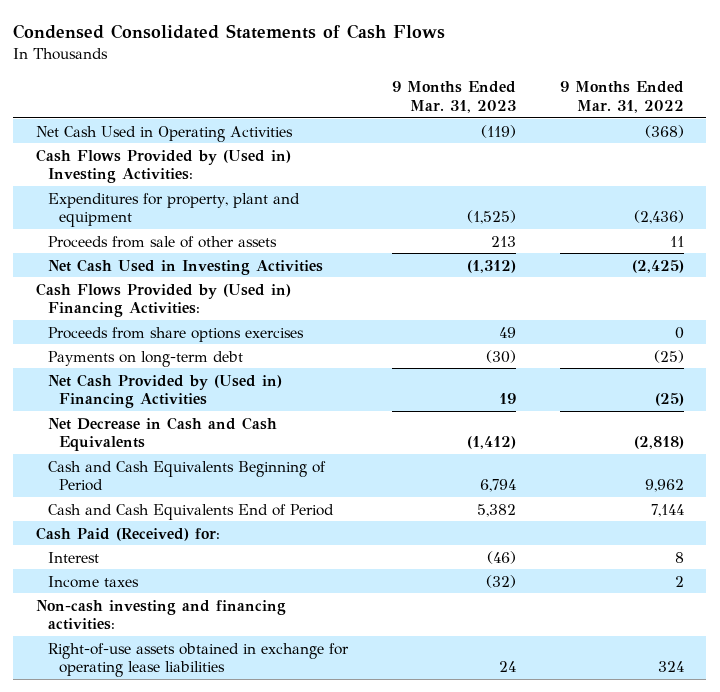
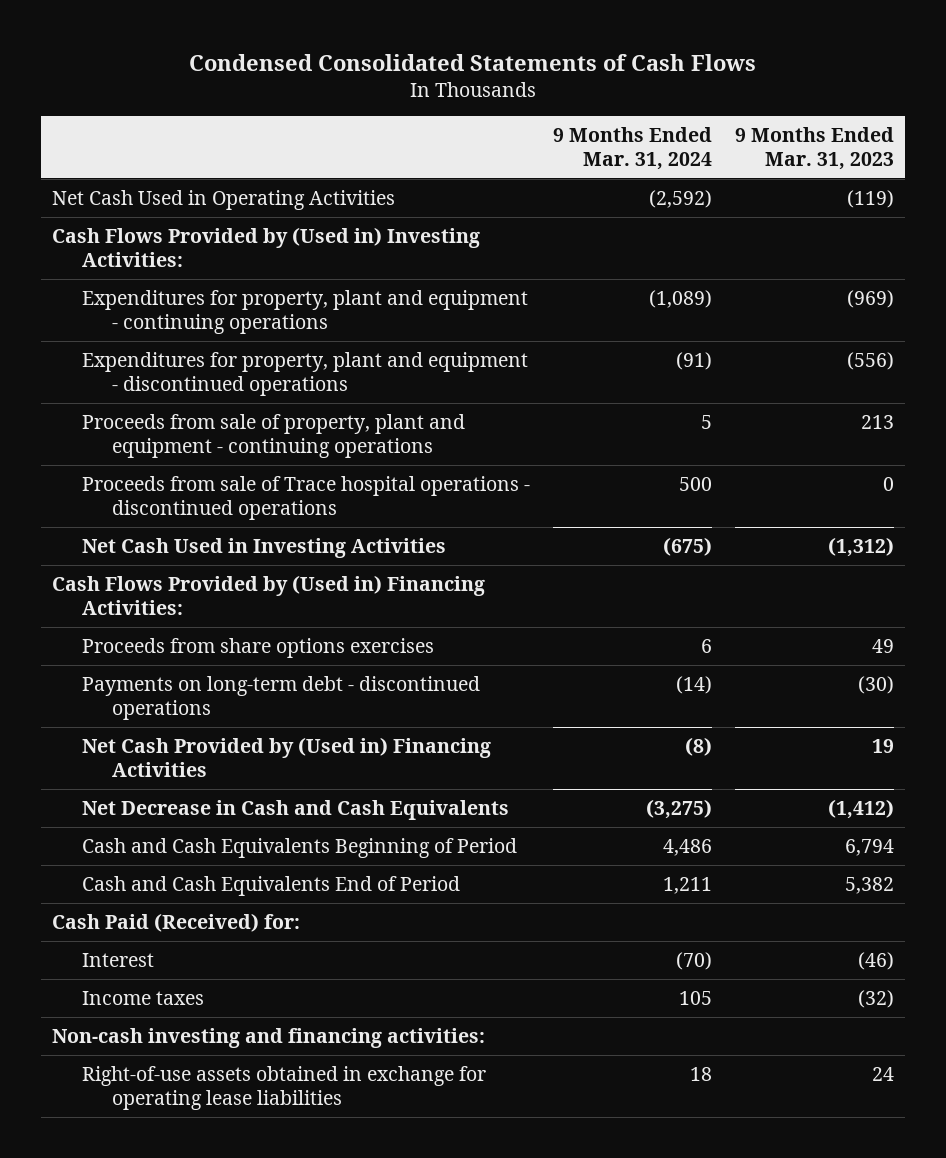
[560,81,685,113] 9 Months Ended Mar. 31, 2022 -> none
none -> [552,127,712,170] 9 Months Ended Mar. 31, 2024
[47,192,300,228] Expenditures for property, plant and equipment -> [81,290,528,334] Expenditures for property, plant and equipment - continuing operations
[466,210,516,225] (1,525) -> [846,290,894,309] (969)
none -> [81,352,528,396] Expenditures for property, plant and equipment - discontinued operations
[47,235,277,248] Proceeds from sale of other assets -> [81,414,465,458] Proceeds from sale of property, plant and equipment - continuing operations
none -> [81,476,530,520] Proceeds from sale of Trace hospital operations - discontinued operations
[47,350,243,367] Payments on long-term debt -> [81,676,480,720] Payments on long-term debt - discontinued operations

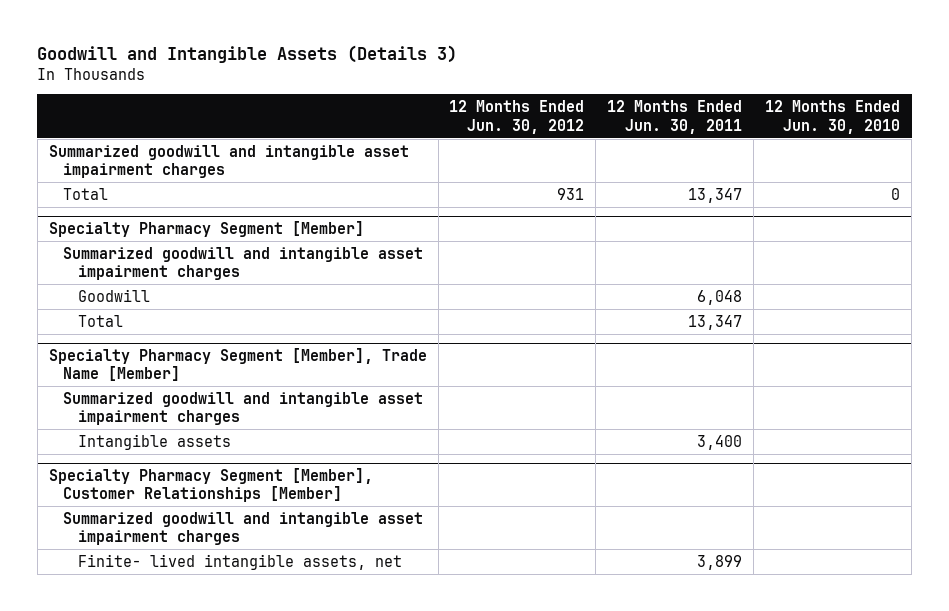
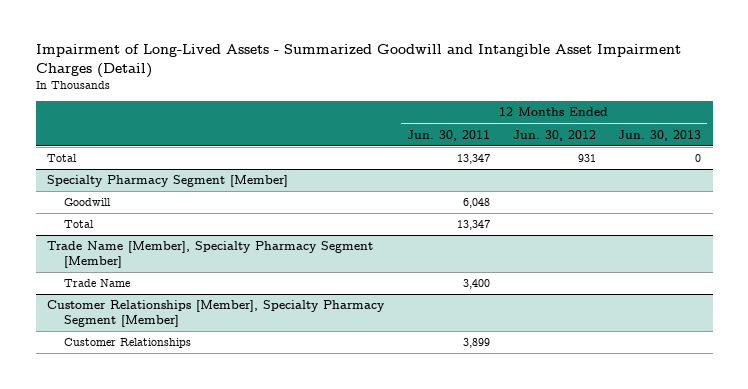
[37,44,458,63] Goodwill and Intangible Assets (Details 3) -> [35,44,681,79] Impairment of Long-Lived Assets - Summarized Goodwill and Intangible Asset Impairment Charges (Detail)
[765,100,901,134] 12 Months Ended Jun. 30, 2010 -> none
none -> [618,129,702,141] Jun. 30, 2013
[48,144,409,179] Summarized goodwill and intangible asset impairment charges -> none
[63,246,424,281] Summarized goodwill and intangible asset impairment charges -> none
[63,391,424,426] Summarized goodwill and intangible asset impairment charges -> none
[63,511,424,546] Summarized goodwill and intangible asset impairment charges -> none
[48,348,427,382] Specialty Pharmacy Segment [Member], Trade Name [Member] -> [47,241,374,268] Trade Name [Member], Specialty Pharmacy Segment [Member]
[78,433,232,450] Intangible assets -> [64,279,131,288] Trade Name
[48,468,373,503] Specialty Pharmacy Segment [Member], Customer Relationships [Member] -> [47,300,386,327] Customer Relationships [Member], Specialty Pharmacy Segment [Member]
[78,553,403,570] Finite- lived intangible assets, net -> [64,338,192,349] Customer Relationships

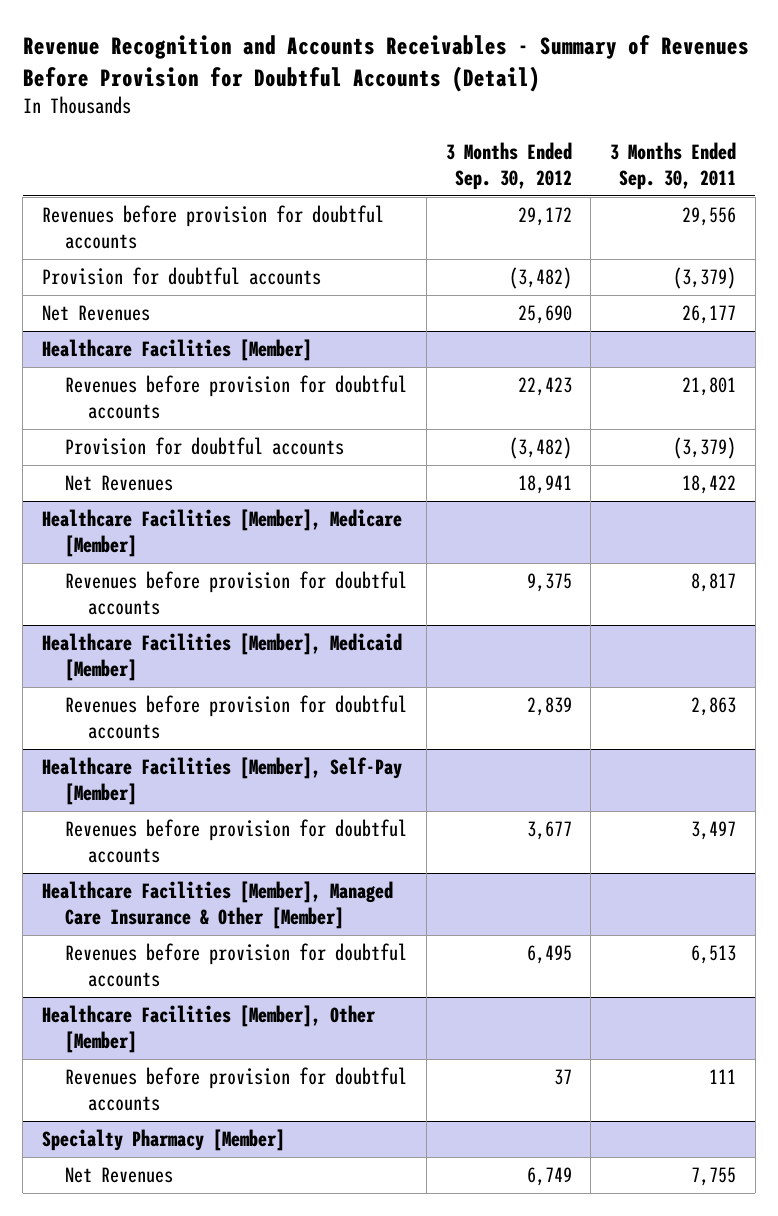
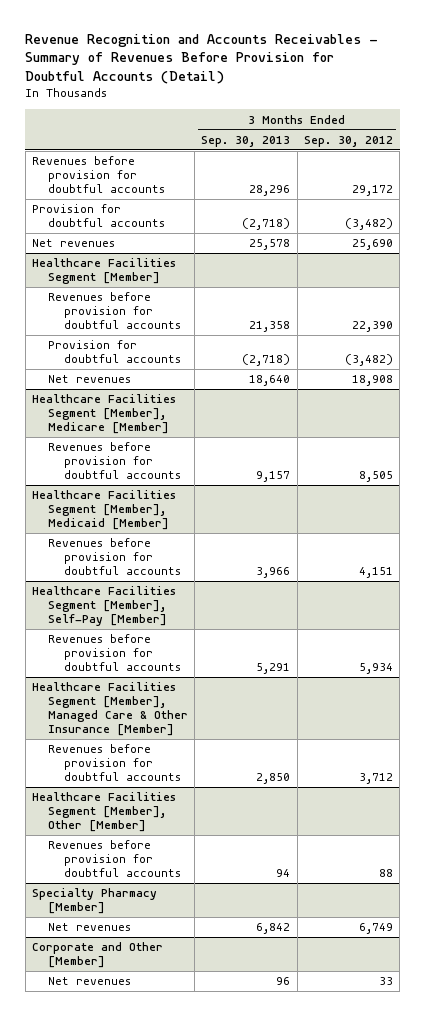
[610,141,737,190] 3 Months Ended Sep. 30, 2011 -> none
none -> [201,135,291,147] Sep. 30, 2013
[42,304,151,321] Net Revenues -> [31,239,115,248] Net revenues
[42,338,313,361] Healthcare Facilities [Member] -> [31,258,176,285] Healthcare Facilities Segment [Member]
[517,376,572,396] 22,423 -> [351,321,393,333] 22,390
[65,474,174,491] Net Revenues -> [48,375,132,384] Net revenues
[517,474,572,494] 18,941 -> [351,375,393,387] 18,908
[42,508,403,557] Healthcare Facilities [Member], Medicare [Member] -> [31,394,176,435] Healthcare Facilities Segment [Member], Medicare [Member]
[526,572,572,592] 9,375 -> [358,471,393,483] 8,505
[42,632,403,681] Healthcare Facilities [Member], Medicaid [Member] -> [31,490,176,531] Healthcare Facilities Segment [Member], Medicaid [Member]
[526,696,572,716] 2,839 -> [358,567,393,579] 4,151
[42,756,403,805] Healthcare Facilities [Member], Self-Pay [Member] -> [31,586,176,627] Healthcare Facilities Segment [Member], Self-Pay [Member]
[526,820,572,840] 3,677 -> [358,663,393,675] 5,934
[42,880,394,929] Healthcare Facilities [Member], Managed Care Insurance & Other [Member] -> [31,682,189,737] Healthcare Facilities Segment [Member], Managed Care & Other Insurance [Member]
[526,944,572,964] 6,495 -> [358,773,393,785] 3,712
[42,1004,377,1053] Healthcare Facilities [Member], Other [Member] -> [31,792,176,833] Healthcare Facilities Segment [Member], Other [Member]
[553,1068,572,1085] 37 -> [378,869,393,878] 88
[65,1166,174,1183] Net Revenues -> [48,923,132,932] Net revenues
none -> [31,942,163,969] Corporate and Other [Member]
none -> [48,977,132,986] Net revenues

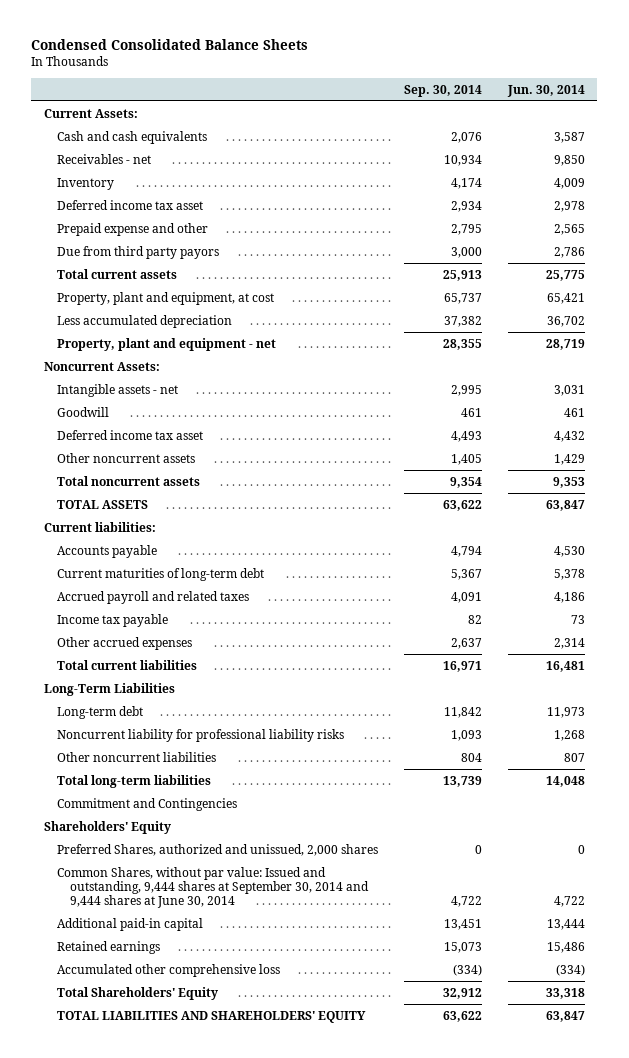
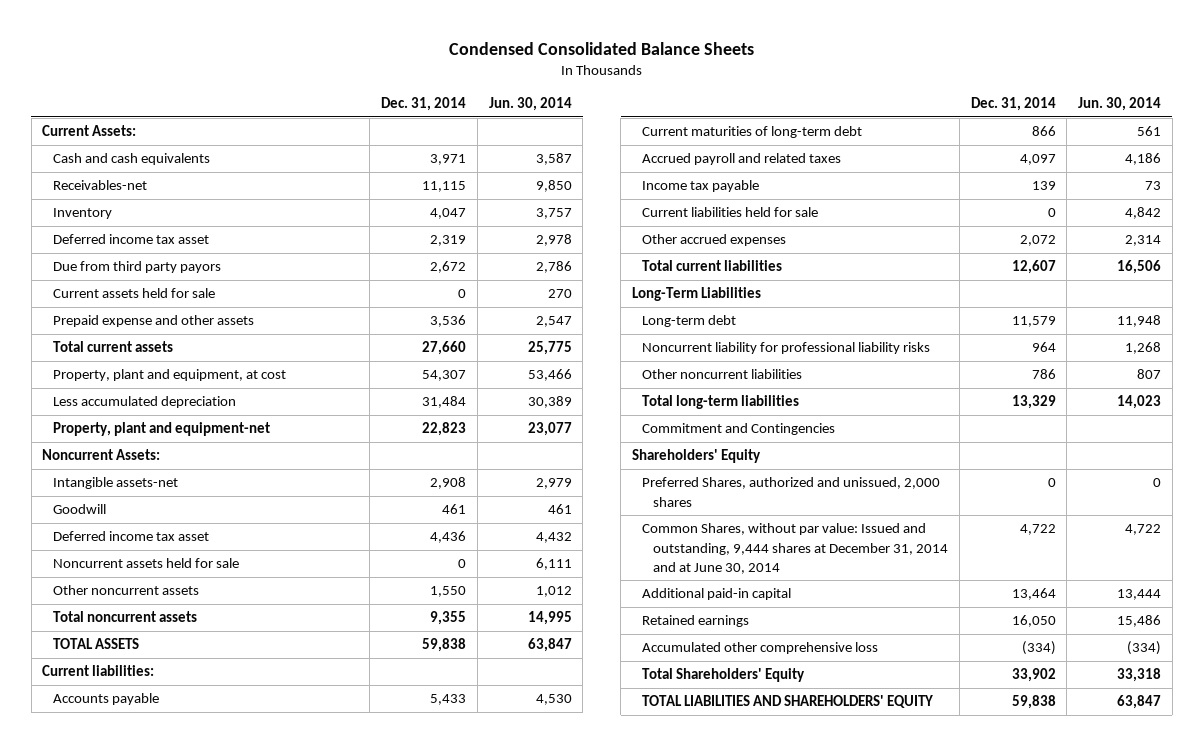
[403,84,482,97] Sep. 30, 2014 -> none
none -> [381,97,467,112] Dec. 31, 2014
[57,153,152,164] Receivables - net -> [53,180,148,191] Receivables-net
[553,177,585,189] 4,009 -> [535,208,572,220] 3,757
[57,222,209,236] Prepaid expense and other -> none
none -> [53,288,216,299] Current assets held for sale
none -> [53,315,255,328] Prepaid expense and other assets
[546,292,585,304] 65,421 -> [527,369,572,382] 53,466
[546,315,585,327] 36,702 -> [527,396,572,409] 30,389
[57,337,277,351] Property, plant and equipment - net -> [53,422,271,437] Property, plant and equipment-net
[545,338,585,350] 28,719 -> [527,422,572,437] 23,077
[57,383,179,397] Intangible assets - net -> [53,477,179,490] Intangible assets-net
[553,384,585,396] 3,031 -> [535,478,572,490] 2,979
none -> [53,558,240,569] Noncurrent assets held for sale
[553,453,585,465] 1,429 -> [535,586,572,598] 1,012
[552,476,585,488] 9,353 -> [527,611,572,626] 14,995
[553,568,585,580] 5,378 -> [1137,126,1162,137] 561
none -> [642,207,819,218] Current liabilities held for sale
[545,660,585,672] 16,481 -> [1117,260,1162,275] 16,506
[546,706,585,718] 11,973 -> [1117,315,1162,328] 11,948
[545,775,585,787] 14,048 -> [1117,395,1162,410] 14,023
[57,866,370,909] Common Shares, without par value: Issued and outstanding, 9,444 shares at September 30, 2014 and 9,444 shares at June 30, 2014 -> [642,523,949,574] Common Shares, without par value: Issued and outstanding, 9,444 shares at December 31, 2014 and at June 30, 2014

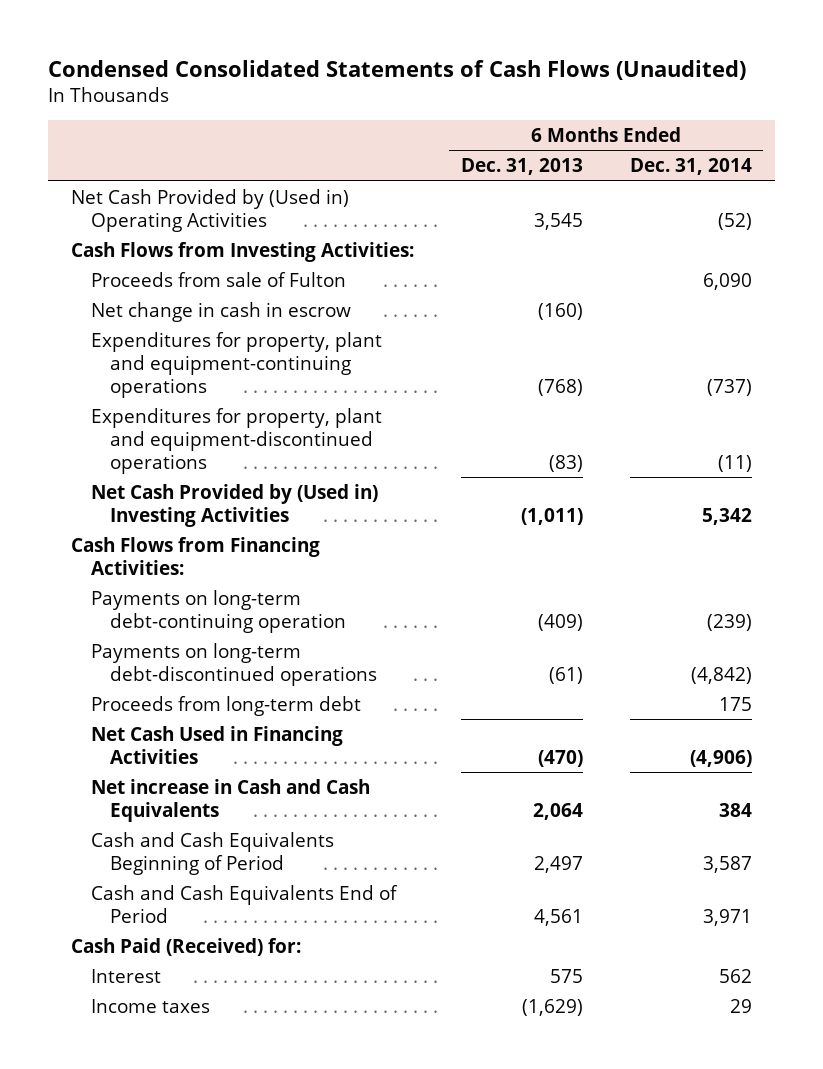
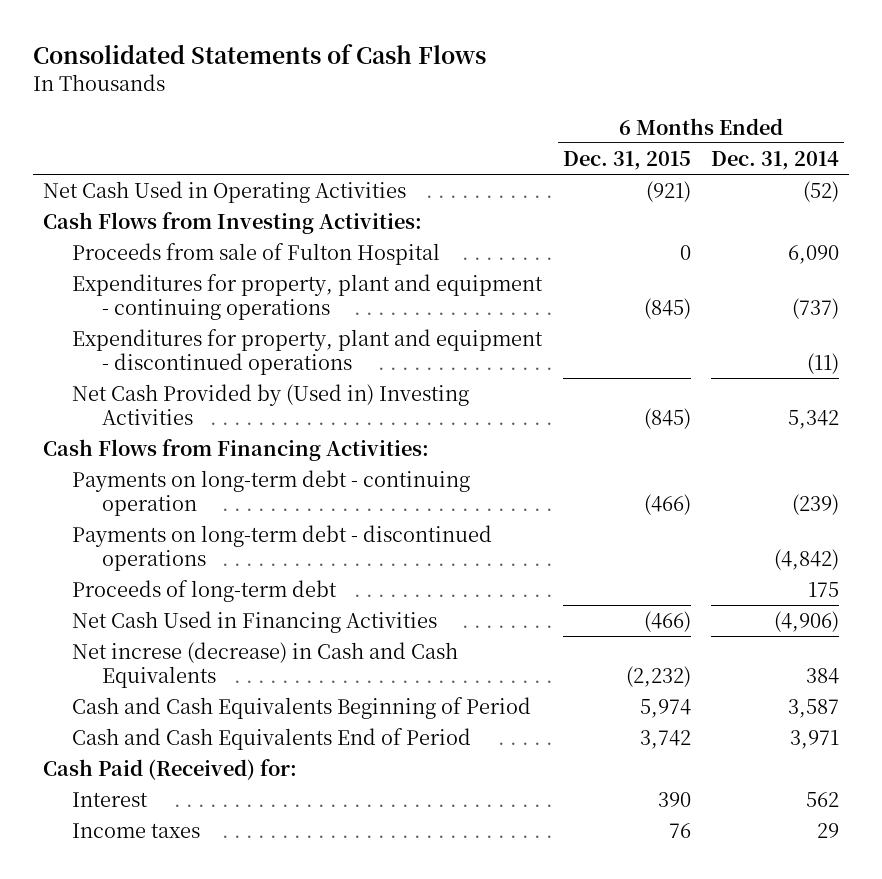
[48,59,747,80] Condensed Consolidated Statements of Cash Flows (Unaudited) -> [32,44,486,65] Consolidated Statements of Cash Flows
[461,158,584,176] Dec. 31, 2013 -> none
none -> [562,150,691,170] Dec. 31, 2015
[71,188,350,232] Net Cash Provided by (Used in) Operating Activities -> [43,181,407,204] Net Cash Used in Operating Activities
[90,301,351,322] Net change in cash in escrow -> none
[90,271,346,287] Proceeds from sale of Fulton -> [72,243,441,266] Proceeds from sale of Fulton Hospital
[90,331,382,398] Expenditures for property, plant and equipment-continuing operations -> [72,274,544,321] Expenditures for property, plant and equipment - continuing operations
[90,407,382,474] Expenditures for property, plant and equipment-discontinued operations -> [72,329,544,376] Expenditures for property, plant and equipment - discontinued operations
[90,589,347,633] Payments on long-term debt-continuing operation -> [72,470,471,517] Payments on long-term debt - continuing operation
[90,642,378,686] Payments on long-term debt-discontinued operations -> [72,525,493,572] Payments on long-term debt - discontinued operations
[90,695,361,716] Proceeds from long-term debt -> [72,580,338,603] Proceeds of long-term debt
[90,778,370,822] Net increase in Cash and Cash Equivalents -> [72,642,459,689] Net increse (decrease) in Cash and Cash Equivalents

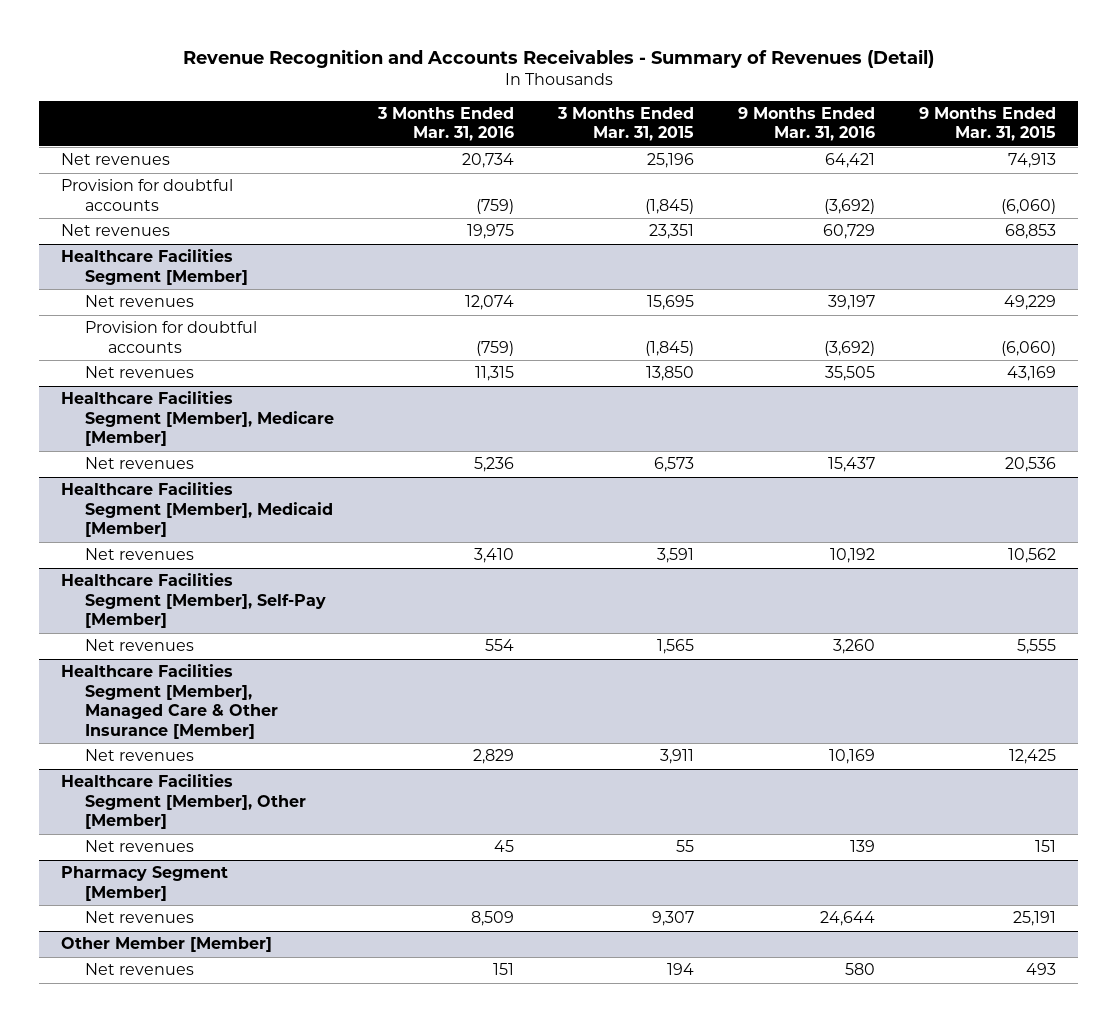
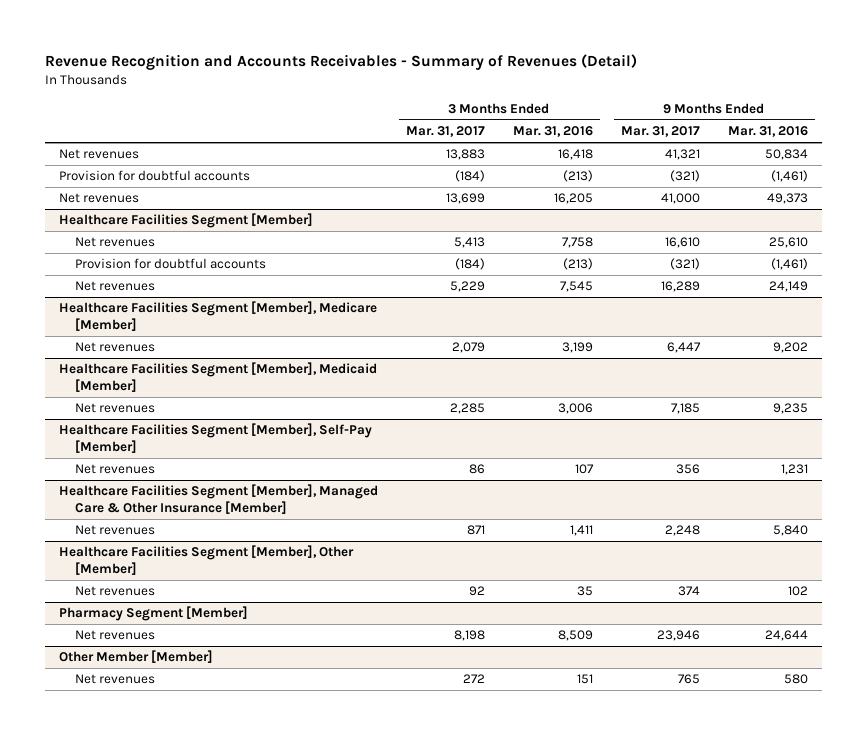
[556,107,694,142] 3 Months Ended Mar. 31, 2015 -> none
[919,107,1057,142] 9 Months Ended Mar. 31, 2015 -> none
none -> [405,126,485,138] Mar. 31, 2017
none -> [620,126,700,138] Mar. 31, 2017
[461,153,514,169] 20,734 -> [557,149,593,161] 16,418
[825,153,876,169] 64,421 -> [764,149,808,161] 50,834
[475,198,514,214] (759) -> [562,170,593,183] (213)
[824,198,876,214] (3,692) -> [770,170,808,183] (1,461)
[466,224,514,240] 19,975 -> [553,193,593,205] 16,205
[823,224,876,240] 60,729 -> [766,193,808,205] 49,373
[464,295,514,311] 12,074 -> [561,237,593,249] 7,758
[828,295,876,311] 39,197 -> [768,237,808,249] 25,610
[475,340,514,356] (759) -> [562,258,593,271] (213)
[824,340,876,356] (3,692) -> [770,258,808,271] (1,461)
[474,366,514,382] 11,315 -> [559,281,593,293] 7,545
[825,366,876,382] 35,505 -> [768,281,808,293] 24,149
[473,457,514,473] 5,236 -> [561,342,593,354] 3,199
[828,457,876,473] 15,437 -> [772,342,808,354] 9,202
[473,548,514,564] 3,410 -> [557,403,593,415] 3,006
[830,548,876,564] 10,192 -> [772,403,808,415] 9,235
[484,639,514,652] 554 -> [574,464,594,475] 107
[833,639,876,655] 3,260 -> [780,464,808,476] 1,231
[472,749,514,765] 2,829 -> [569,525,593,537] 1,411
[829,749,876,765] 10,169 -> [772,525,808,537] 5,840
[493,840,514,853] 45 -> [576,586,593,597] 35
[850,840,876,853] 139 -> [787,586,808,597] 102

